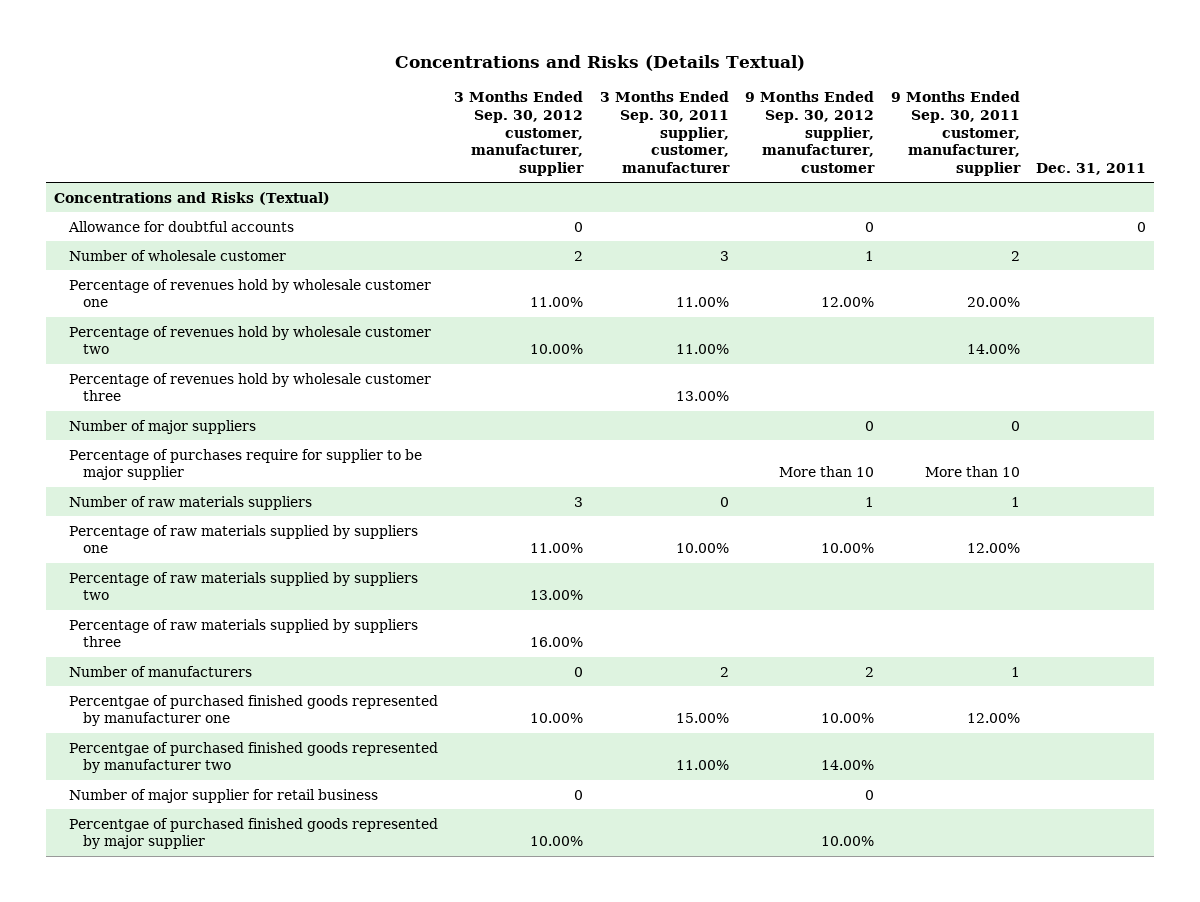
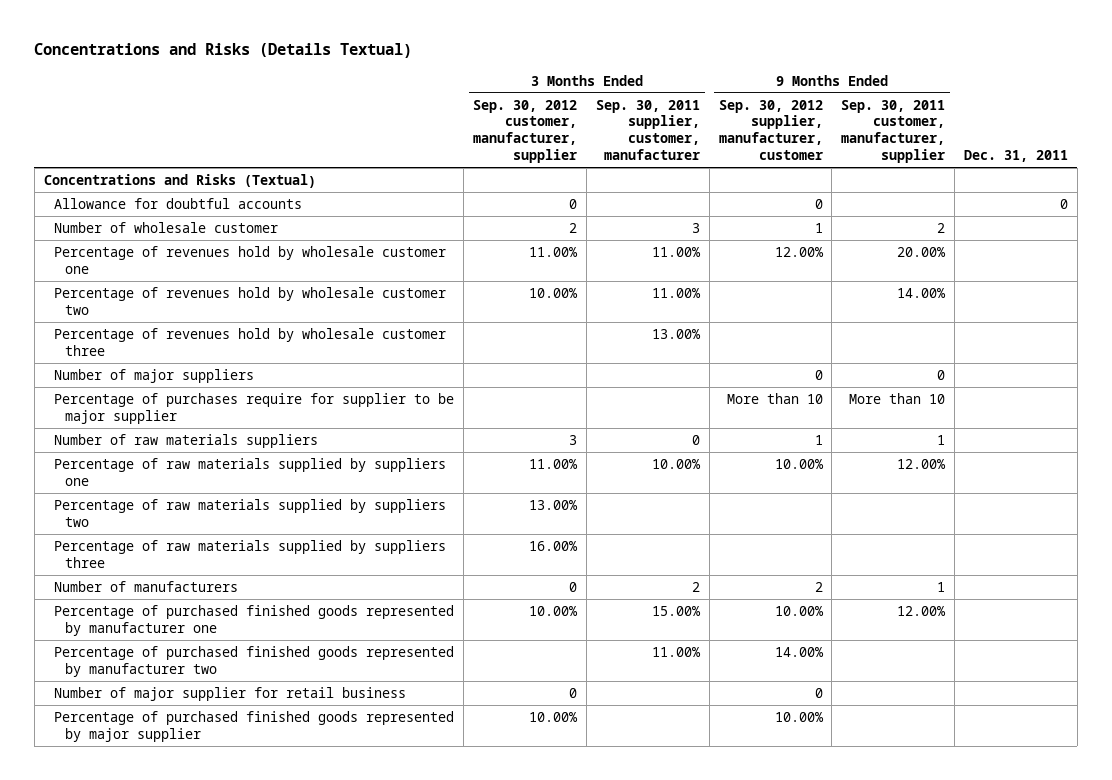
[68,694,438,727] Percentgae of purchased finished goods represented by manufacturer one -> [54,604,455,636] Percentage of purchased finished goods represented by manufacturer one
[68,741,438,774] Percentgae of purchased finished goods represented by manufacturer two -> [54,645,455,677] Percentage of purchased finished goods represented by manufacturer two
[68,817,438,850] Percentgae of purchased finished goods represented by major supplier -> [54,710,455,742] Percentage of purchased finished goods represented by major supplier

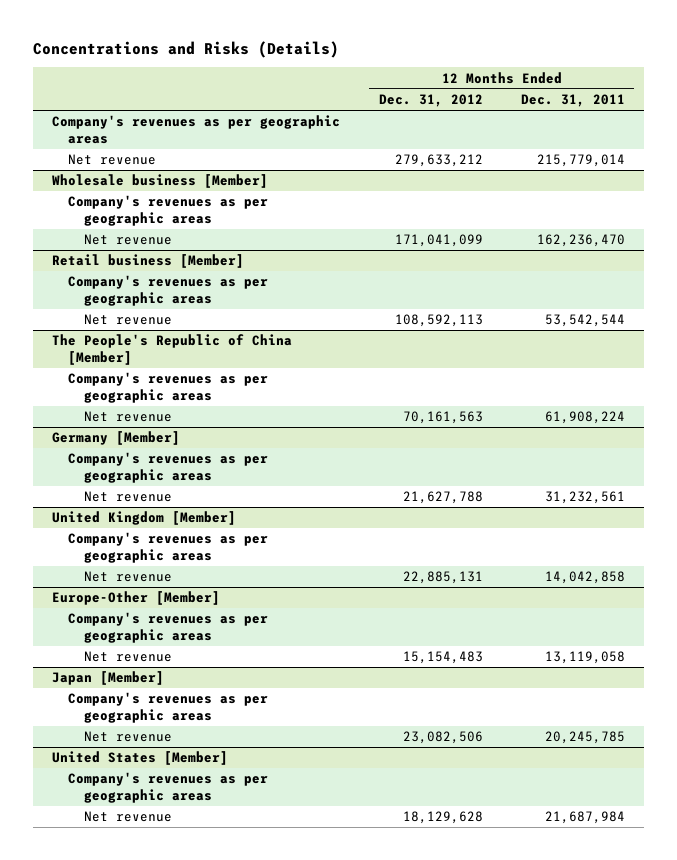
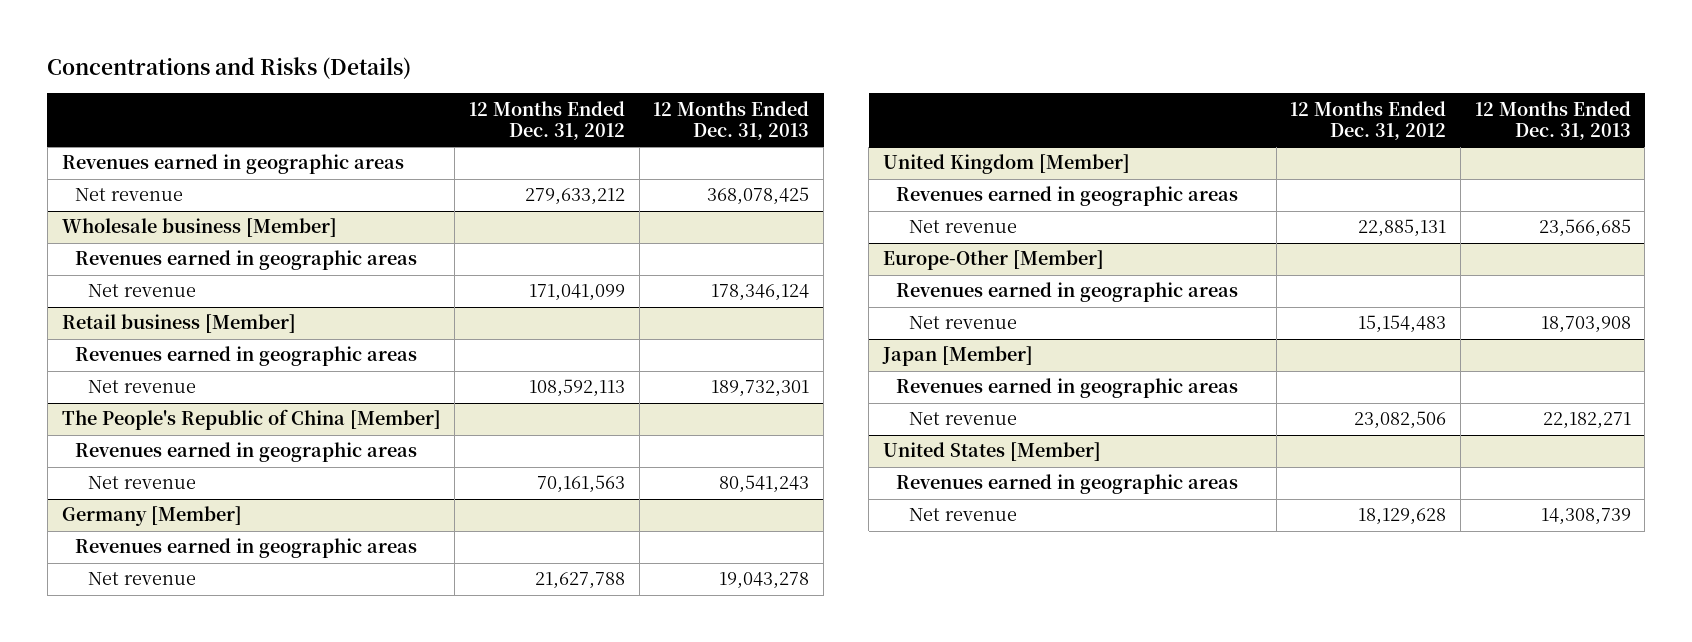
[520,93,625,107] Dec. 31, 2011 -> none
none -> [653,100,810,140] 12 Months Ended Dec. 31, 2013
[52,115,341,144] Company's revenues as per geographic areas -> [61,154,404,175] Revenues earned in geographic areas
[68,195,269,226] Company's revenues as per geographic areas -> [74,250,417,271] Revenues earned in geographic areas
[68,275,269,306] Company's revenues as per geographic areas -> [74,346,417,367] Revenues earned in geographic areas
[68,372,269,403] Company's revenues as per geographic areas -> [74,442,417,463] Revenues earned in geographic areas
[68,452,269,483] Company's revenues as per geographic areas -> [74,538,417,559] Revenues earned in geographic areas
[68,532,269,563] Company's revenues as per geographic areas -> [895,186,1238,207] Revenues earned in geographic areas
[68,612,269,643] Company's revenues as per geographic areas -> [895,282,1238,303] Revenues earned in geographic areas
[68,692,269,723] Company's revenues as per geographic areas -> [895,378,1238,399] Revenues earned in geographic areas
[68,772,269,803] Company's revenues as per geographic areas -> [895,474,1238,495] Revenues earned in geographic areas

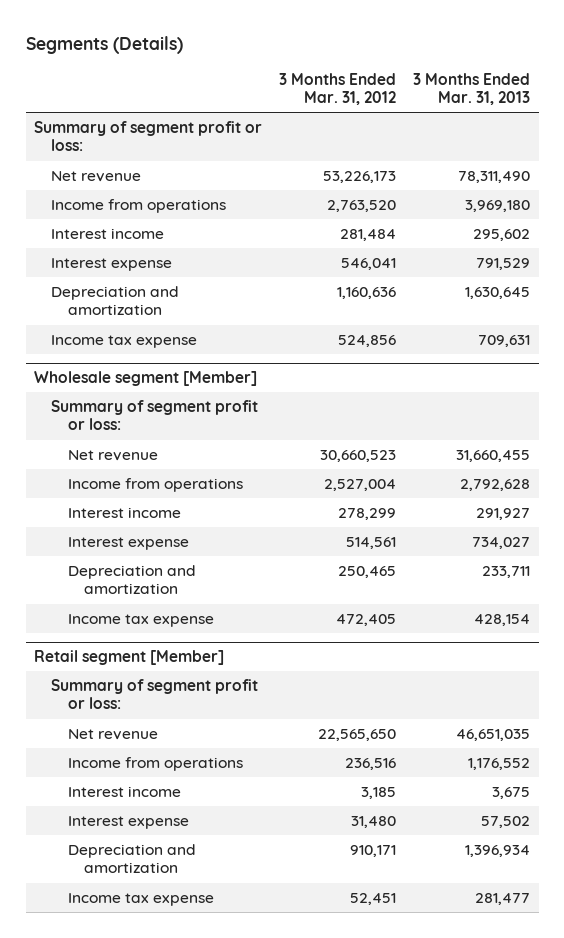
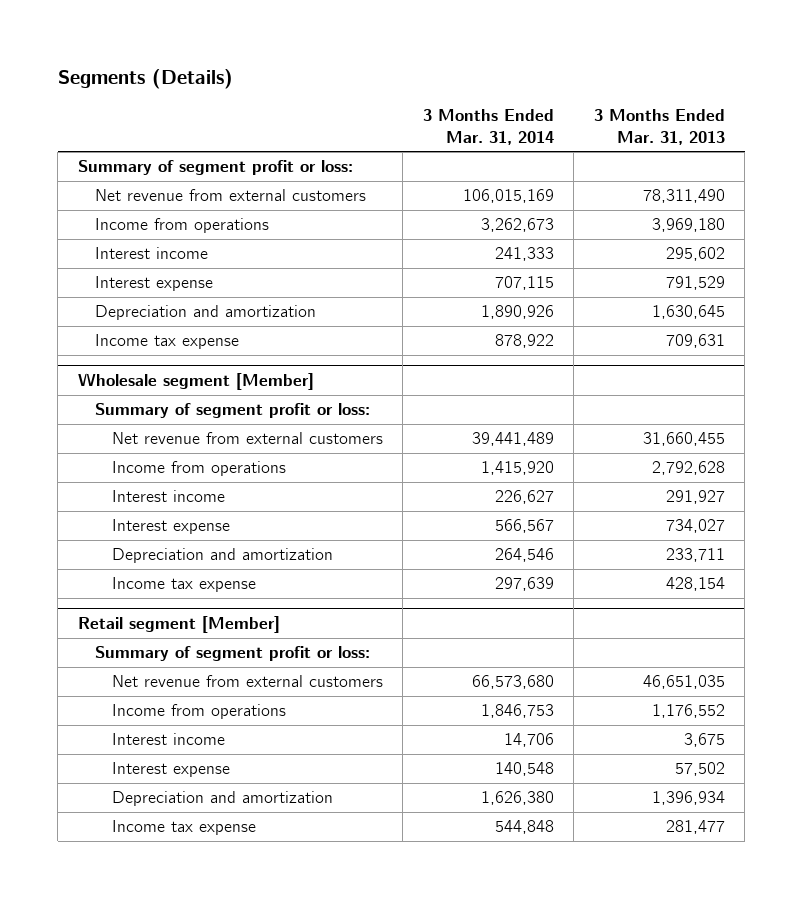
[279,72,397,106] 3 Months Ended Mar. 31, 2012 -> none
none -> [422,109,554,145] 3 Months Ended Mar. 31, 2014
[50,171,141,183] Net revenue -> [94,189,366,202] Net revenue from external customers
[67,450,158,462] Net revenue -> [111,432,383,445] Net revenue from external customers
[67,729,158,741] Net revenue -> [111,675,383,688] Net revenue from external customers

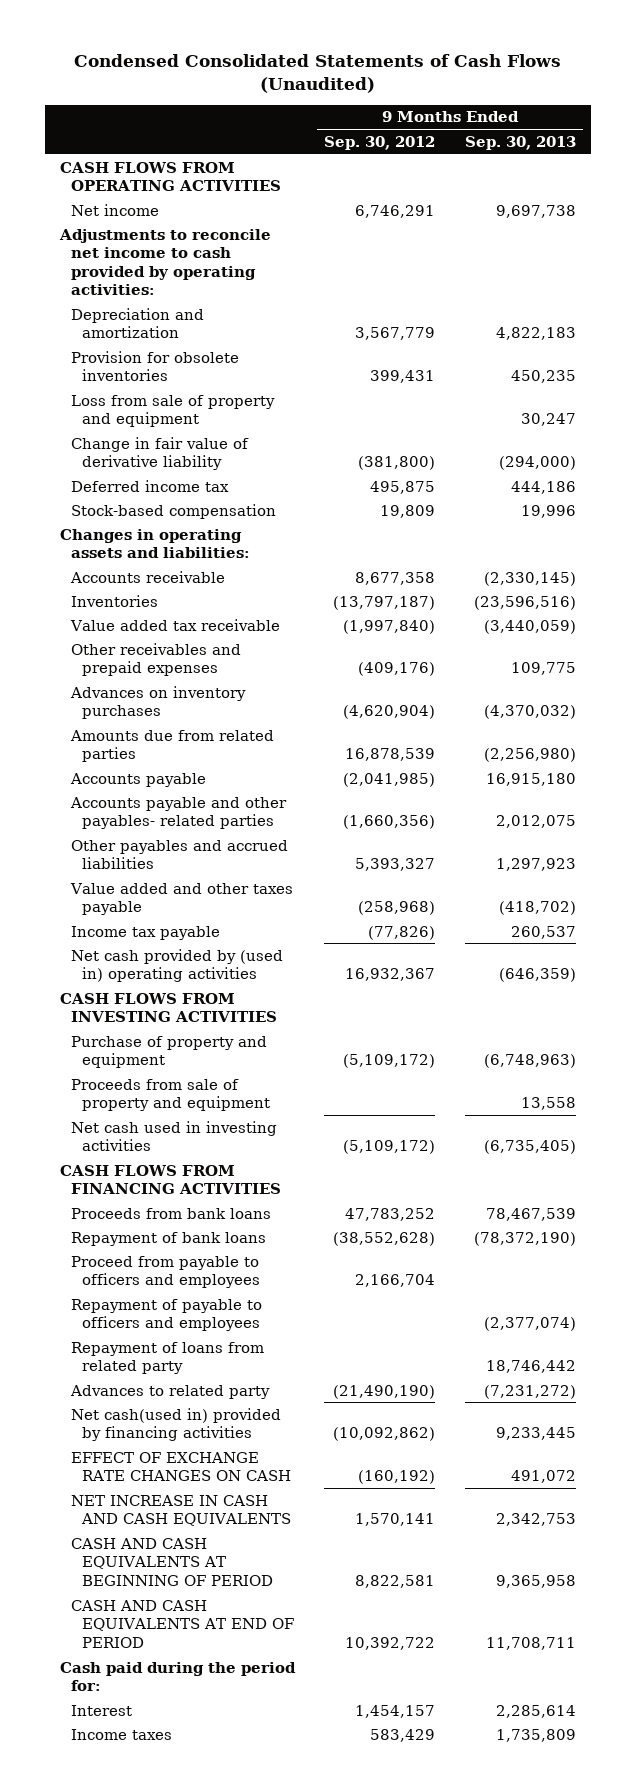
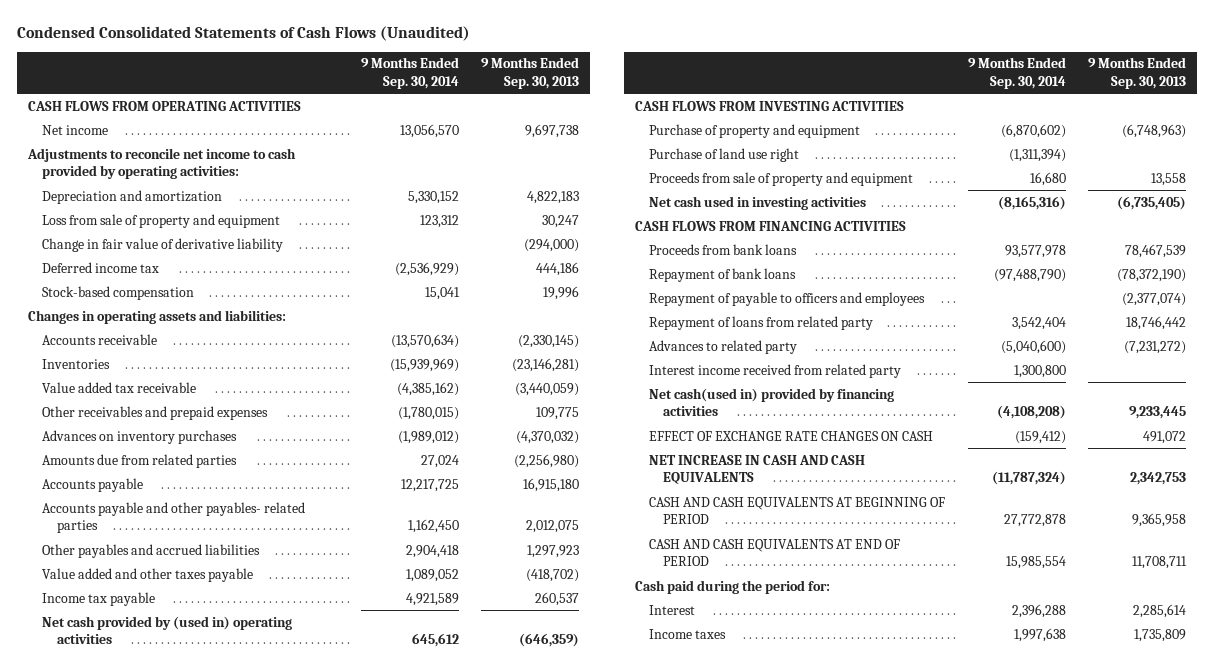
[324,135,436,150] Sep. 30, 2012 -> none
none -> [360,57,459,89] 9 Months Ended Sep. 30, 2014
[70,350,239,382] Provision for obsolete inventories -> none
[473,595,576,610] (23,596,516) -> [512,357,580,372] (23,146,281)
none -> [649,147,800,162] Purchase of land use right
[70,1255,260,1289] Proceed from payable to officers and employees -> none
none -> [649,363,902,378] Interest income received from related party

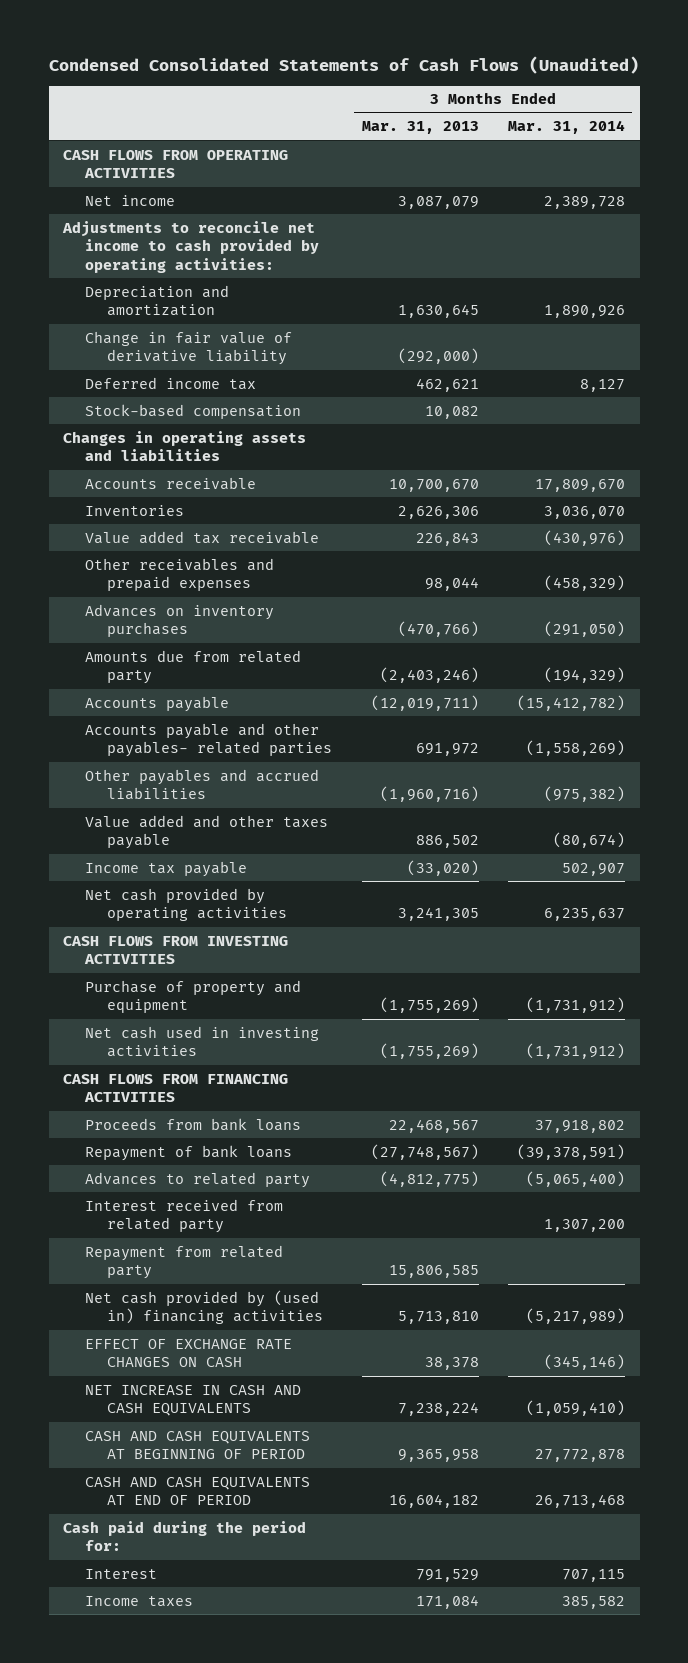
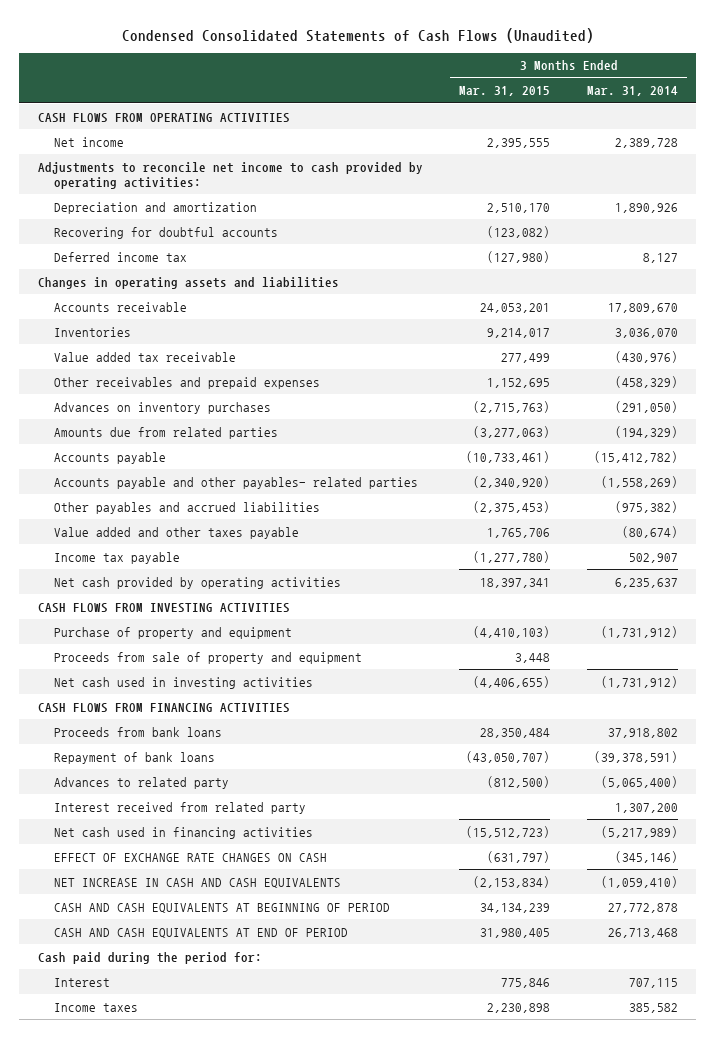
[361,121,479,135] Mar. 31, 2013 -> none
none -> [459,86,551,97] Mar. 31, 2015
[85,330,293,366] Change in fair value of derivative liability -> none
none -> [54,226,279,239] Recovering for doubtful accounts
[85,403,302,419] Stock-based compensation -> none
[85,649,302,685] Amounts due from related party -> [54,426,279,439] Amounts due from related parties
none -> [54,651,363,664] Proceeds from sale of property and equipment
[85,1244,284,1280] Repayment from related party -> none
[85,1289,324,1325] Net cash provided by (used in) financing activities -> [54,826,314,839] Net cash used in financing activities

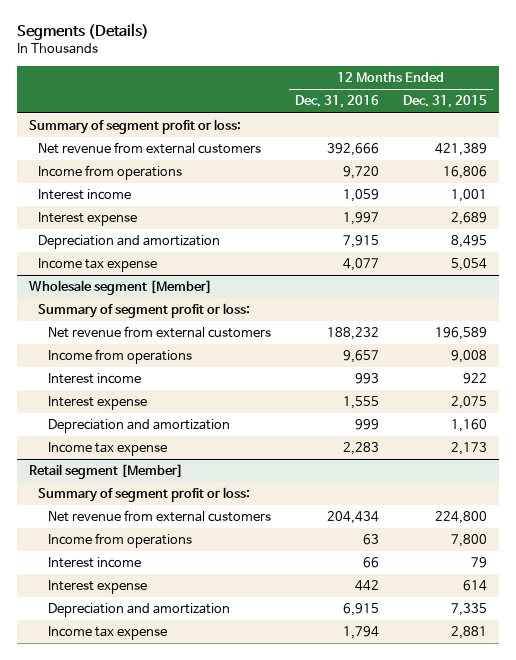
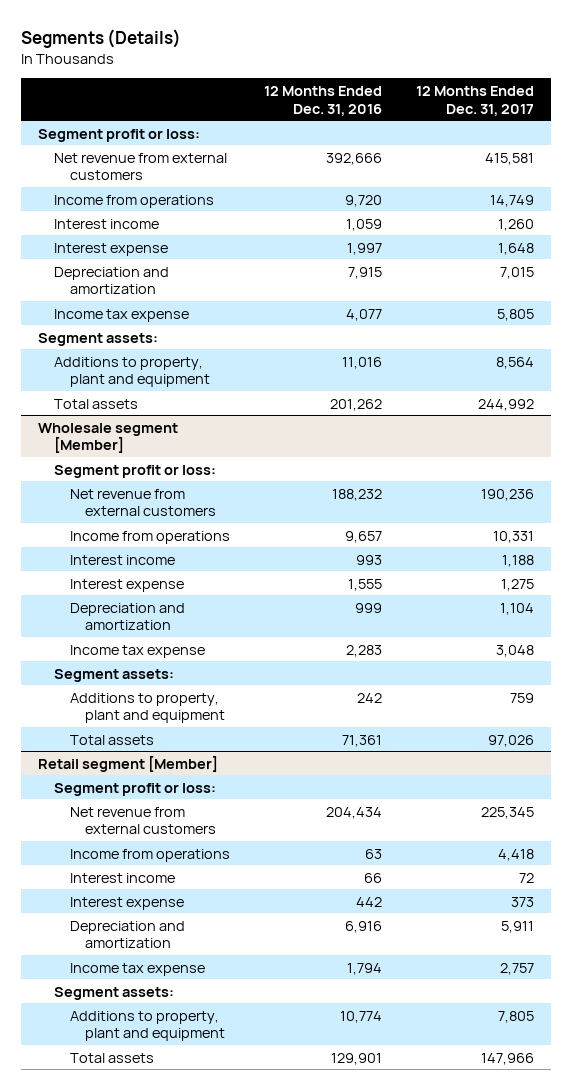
[402,95,487,109] Dec. 31, 2015 -> none
none -> [416,85,535,116] 12 Months Ended Dec. 31, 2017
[28,119,241,135] Summary of segment profit or loss: -> [37,128,200,142] Segment profit or loss:
none -> [37,332,158,346] Segment assets:
none -> [53,356,210,388] Additions to property, plant and equipment
none -> [53,398,138,409] Total assets
[38,303,251,319] Summary of segment profit or loss: -> [53,464,216,478] Segment profit or loss:
none -> [53,668,174,682] Segment assets:
none -> [69,692,226,724] Additions to property, plant and equipment
none -> [69,734,154,745] Total assets
[38,487,251,503] Summary of segment profit or loss: -> [53,782,216,796] Segment profit or loss:
[342,603,379,617] 6,915 -> [344,920,382,933] 6,916
none -> [53,986,174,1000] Segment assets:
none -> [69,1010,226,1042] Additions to property, plant and equipment
none -> [69,1052,154,1063] Total assets

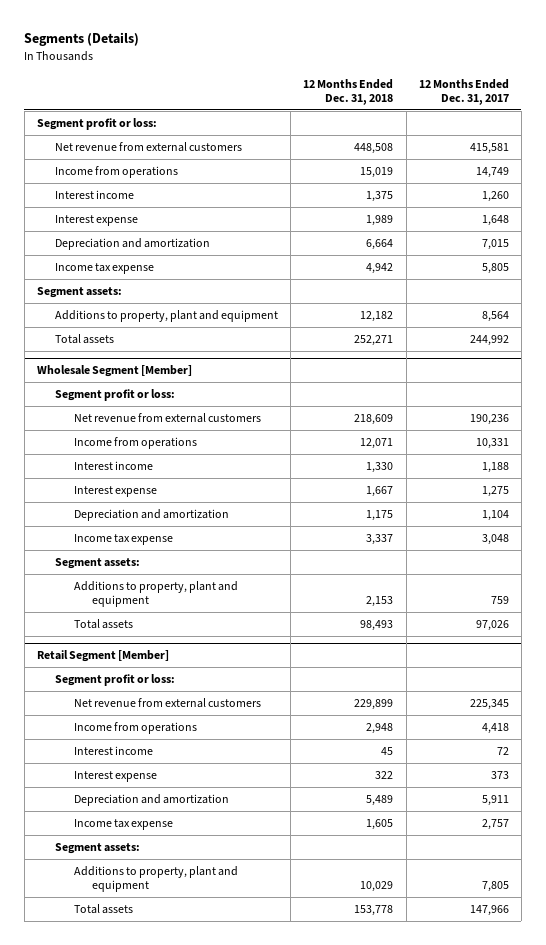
[263,85,382,116] 12 Months Ended Dec. 31, 2016 -> none
none -> [303,78,394,105] 12 Months Ended Dec. 31, 2018
[37,422,178,454] Wholesale segment [Member] -> [36,364,192,377] Wholesale Segment [Member]
[37,755,218,772] Retail segment [Member] -> [36,649,169,662] Retail Segment [Member]

